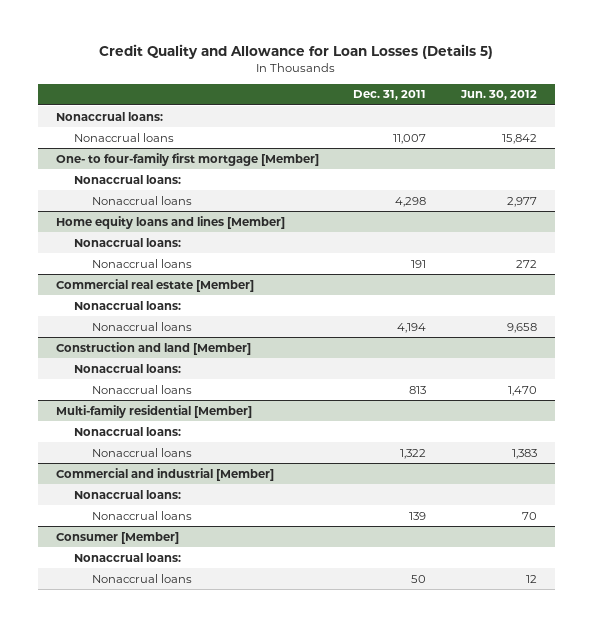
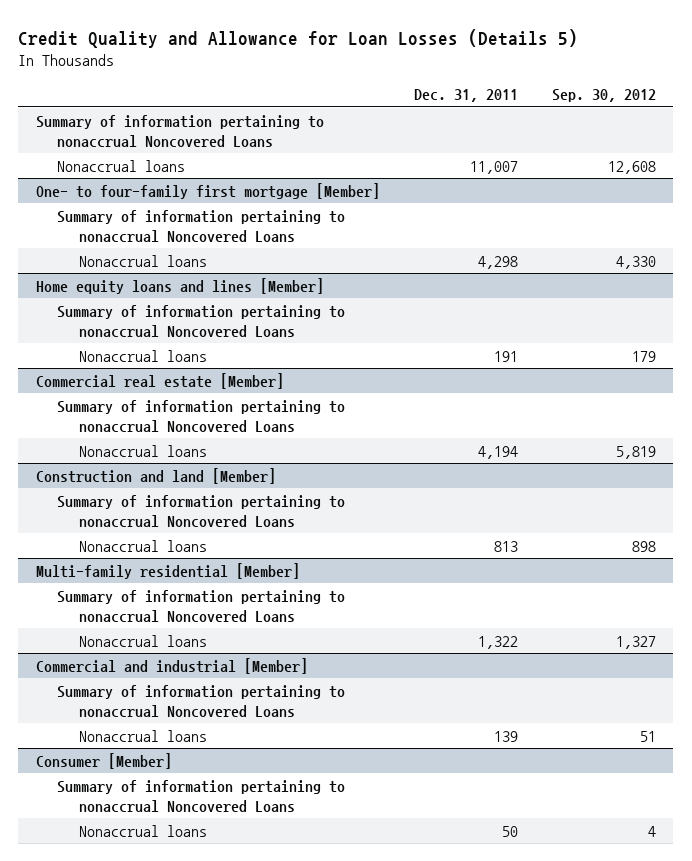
[460,90,538,101] Jun. 30, 2012 -> none
none -> [552,89,657,103] Sep. 30, 2012
[55,111,163,121] Nonaccrual loans: -> [35,114,324,148] Summary of information pertaining to nonaccrual Noncovered Loans
[73,174,181,184] Nonaccrual loans: -> [57,209,346,243] Summary of information pertaining to nonaccrual Noncovered Loans
[73,237,181,247] Nonaccrual loans: -> [57,304,346,338] Summary of information pertaining to nonaccrual Noncovered Loans
[73,300,181,310] Nonaccrual loans: -> [57,399,346,433] Summary of information pertaining to nonaccrual Noncovered Loans
[73,363,181,373] Nonaccrual loans: -> [57,494,346,528] Summary of information pertaining to nonaccrual Noncovered Loans
[73,426,181,436] Nonaccrual loans: -> [57,589,346,623] Summary of information pertaining to nonaccrual Noncovered Loans
[73,489,181,499] Nonaccrual loans: -> [57,684,346,718] Summary of information pertaining to nonaccrual Noncovered Loans
[73,552,181,562] Nonaccrual loans: -> [57,779,346,813] Summary of information pertaining to nonaccrual Noncovered Loans

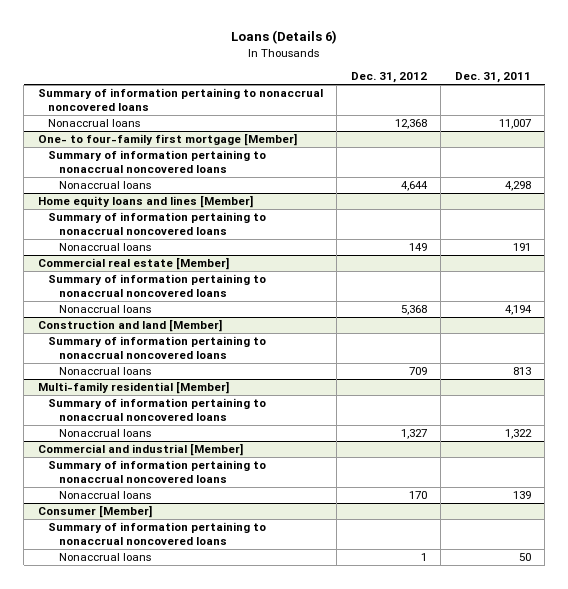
[18,28,579,48] Credit Quality and Allowance for Loan Losses (Details 5) -> [231,30,338,45] Loans (Details 6)
[552,89,657,103] Sep. 30, 2012 -> none
none -> [350,72,427,84] Dec. 31, 2012
[35,114,324,148] Summary of information pertaining to nonaccrual Noncovered Loans -> [37,88,323,111] Summary of information pertaining to nonaccrual noncovered loans
[57,209,346,243] Summary of information pertaining to nonaccrual Noncovered Loans -> [48,150,267,173] Summary of information pertaining to nonaccrual noncovered loans
[57,304,346,338] Summary of information pertaining to nonaccrual Noncovered Loans -> [48,212,267,235] Summary of information pertaining to nonaccrual noncovered loans
[57,399,346,433] Summary of information pertaining to nonaccrual Noncovered Loans -> [48,274,267,297] Summary of information pertaining to nonaccrual noncovered loans
[57,494,346,528] Summary of information pertaining to nonaccrual Noncovered Loans -> [48,336,267,359] Summary of information pertaining to nonaccrual noncovered loans
[57,589,346,623] Summary of information pertaining to nonaccrual Noncovered Loans -> [48,398,267,421] Summary of information pertaining to nonaccrual noncovered loans
[57,684,346,718] Summary of information pertaining to nonaccrual Noncovered Loans -> [48,460,267,483] Summary of information pertaining to nonaccrual noncovered loans
[57,779,346,813] Summary of information pertaining to nonaccrual Noncovered Loans -> [48,522,267,545] Summary of information pertaining to nonaccrual noncovered loans

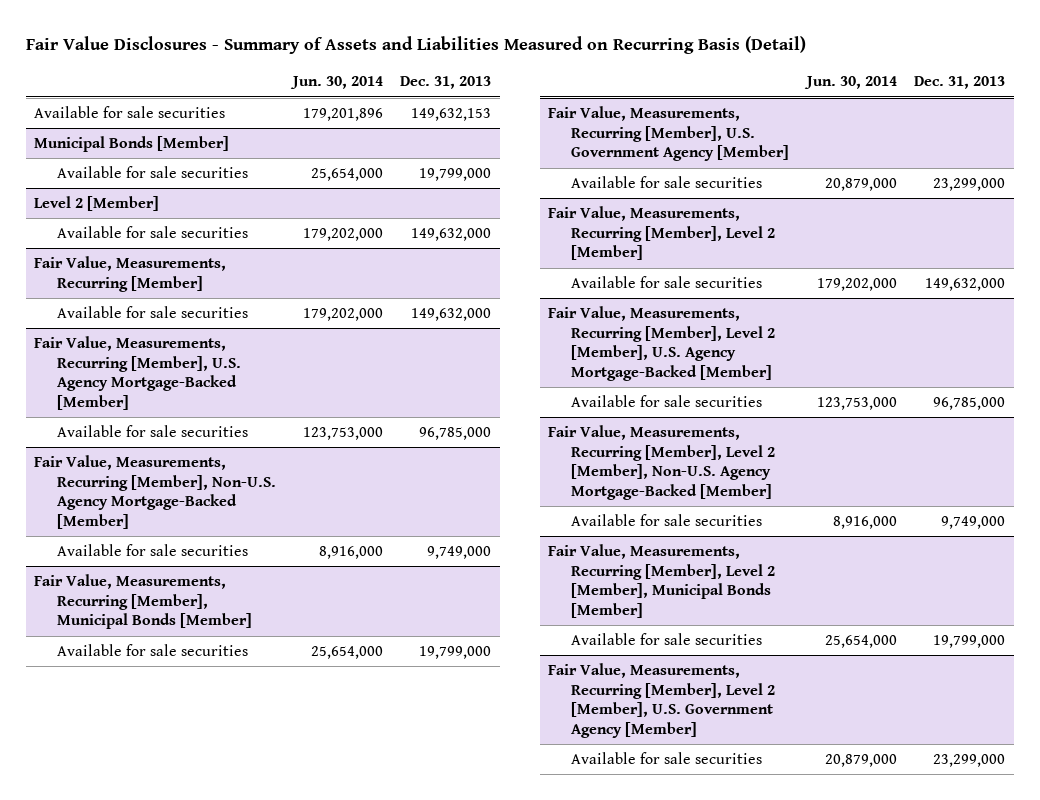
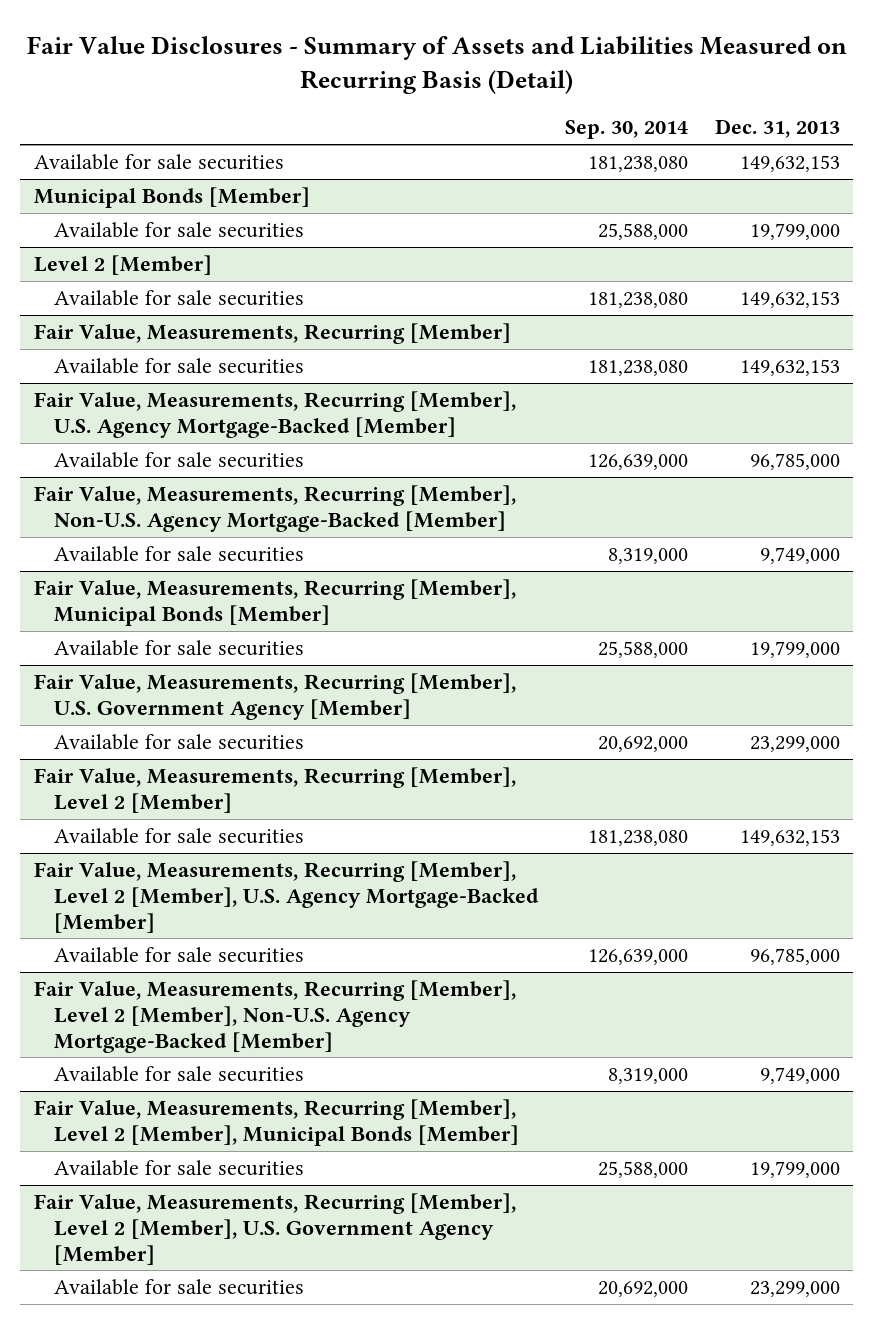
[290,76,384,90] Jun. 30, 2014 -> none
none -> [564,120,688,140] Sep. 30, 2014
[411,228,492,242] 149,632,000 -> [739,291,840,309] 149,632,153
[411,308,492,322] 149,632,000 -> [739,359,840,377] 149,632,153
[925,278,1006,292] 149,632,000 -> [739,829,840,847] 149,632,153

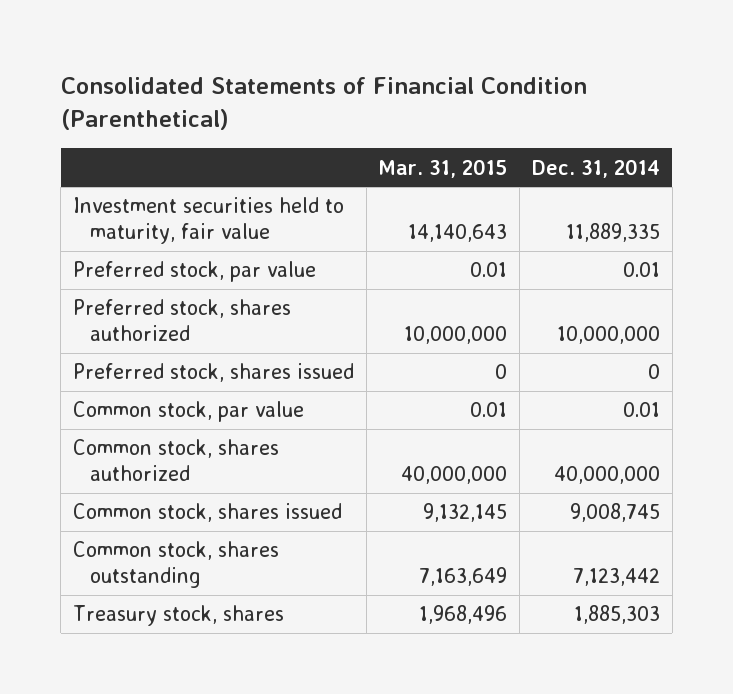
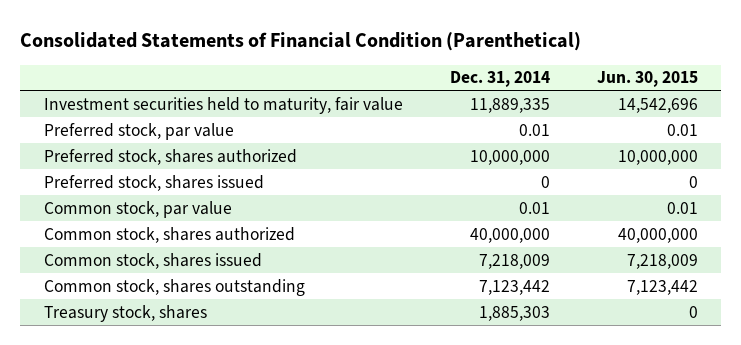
[378,158,508,178] Mar. 31, 2015 -> none
none -> [596,71,698,88] Jun. 30, 2015
[570,503,661,523] 9,008,745 -> [478,253,550,269] 7,218,009

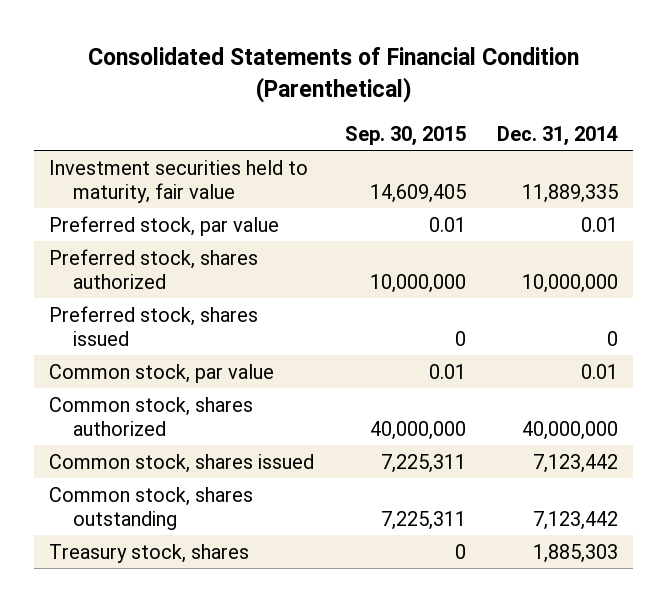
[596,71,698,88] Jun. 30, 2015 -> none
none -> [345,125,467,146] Sep. 30, 2015
[478,253,550,269] 7,218,009 -> [532,453,618,473] 7,123,442

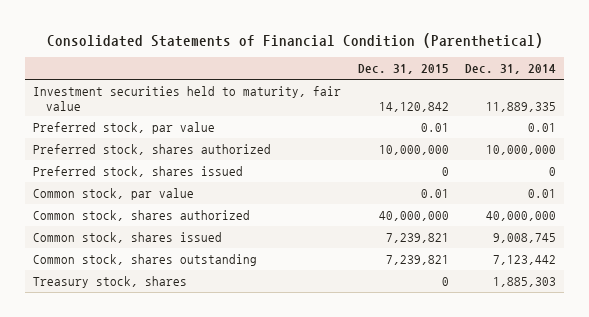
[345,125,467,146] Sep. 30, 2015 -> none
none -> [357,64,449,75] Dec. 31, 2015
[532,453,618,473] 7,123,442 -> [492,232,556,243] 9,008,745

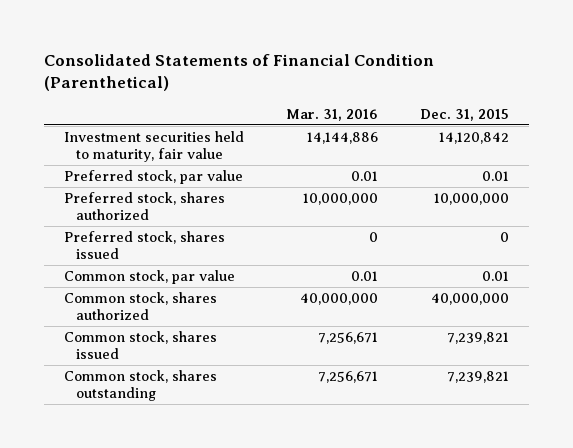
[464,64,556,75] Dec. 31, 2014 -> none
none -> [285,108,378,121] Mar. 31, 2016
[33,275,188,288] Treasury stock, shares -> none

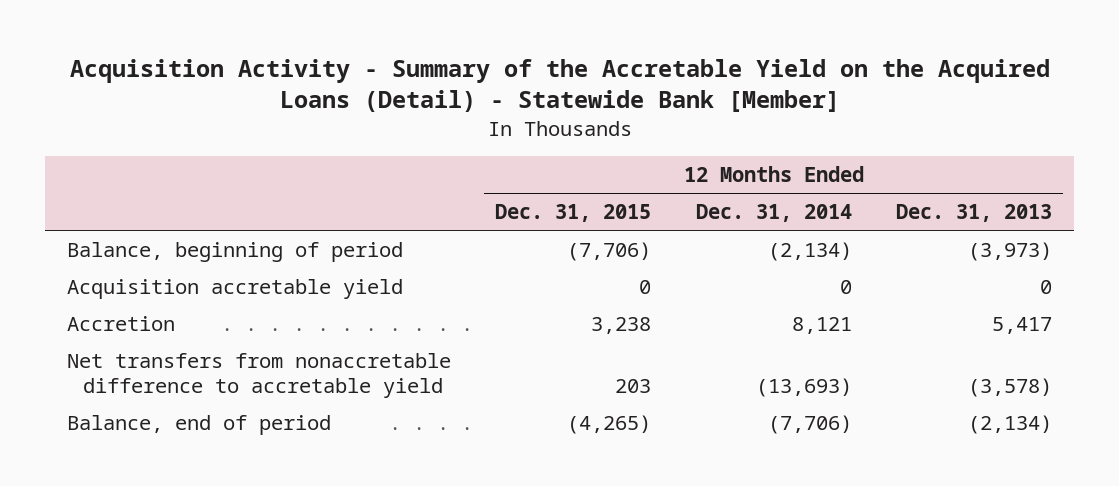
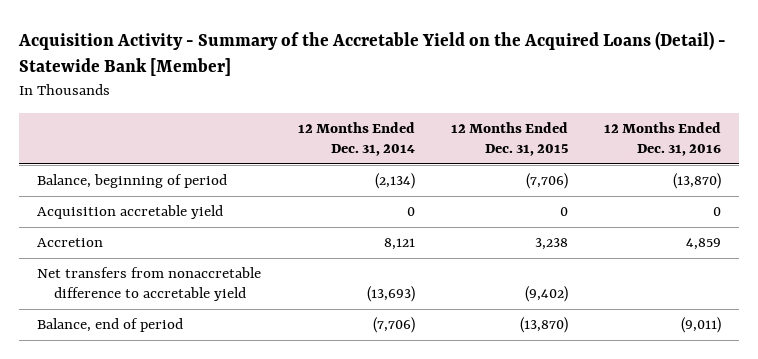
[896,204,1053,223] Dec. 31, 2013 -> none
none -> [604,121,722,157] 12 Months Ended Dec. 31, 2016
[615,378,652,393] 203 -> [524,286,568,303] (9,402)
[567,414,652,434] (4,265) -> [519,317,568,334] (13,870)

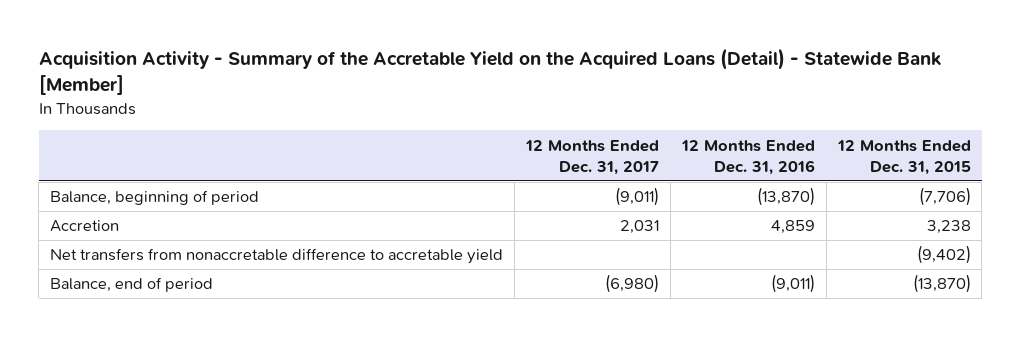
[297,121,415,157] 12 Months Ended Dec. 31, 2014 -> none
none -> [525,139,660,175] 12 Months Ended Dec. 31, 2017
[37,205,224,220] Acquisition accretable yield -> none

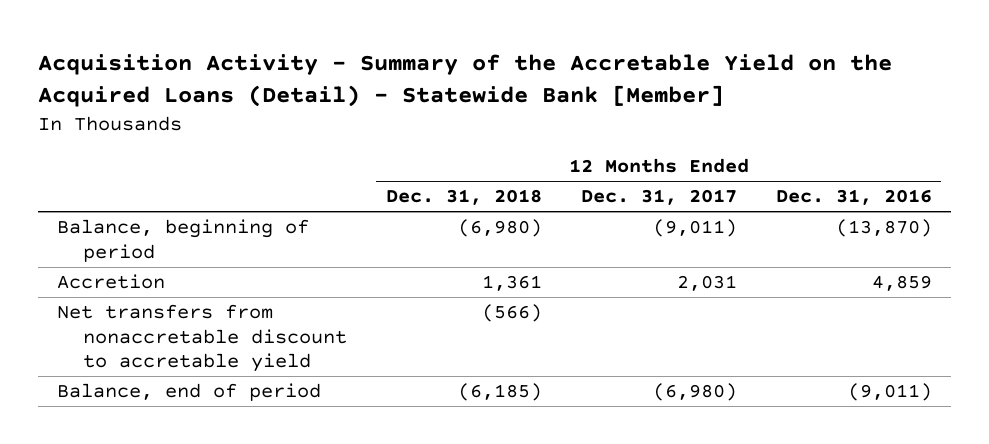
[836,139,971,175] 12 Months Ended Dec. 31, 2015 -> none
none -> [385,189,542,206] Dec. 31, 2018
[50,248,504,265] Net transfers from nonaccretable difference to accretable yield -> [57,304,347,373] Net transfers from nonaccretable discount to accretable yield

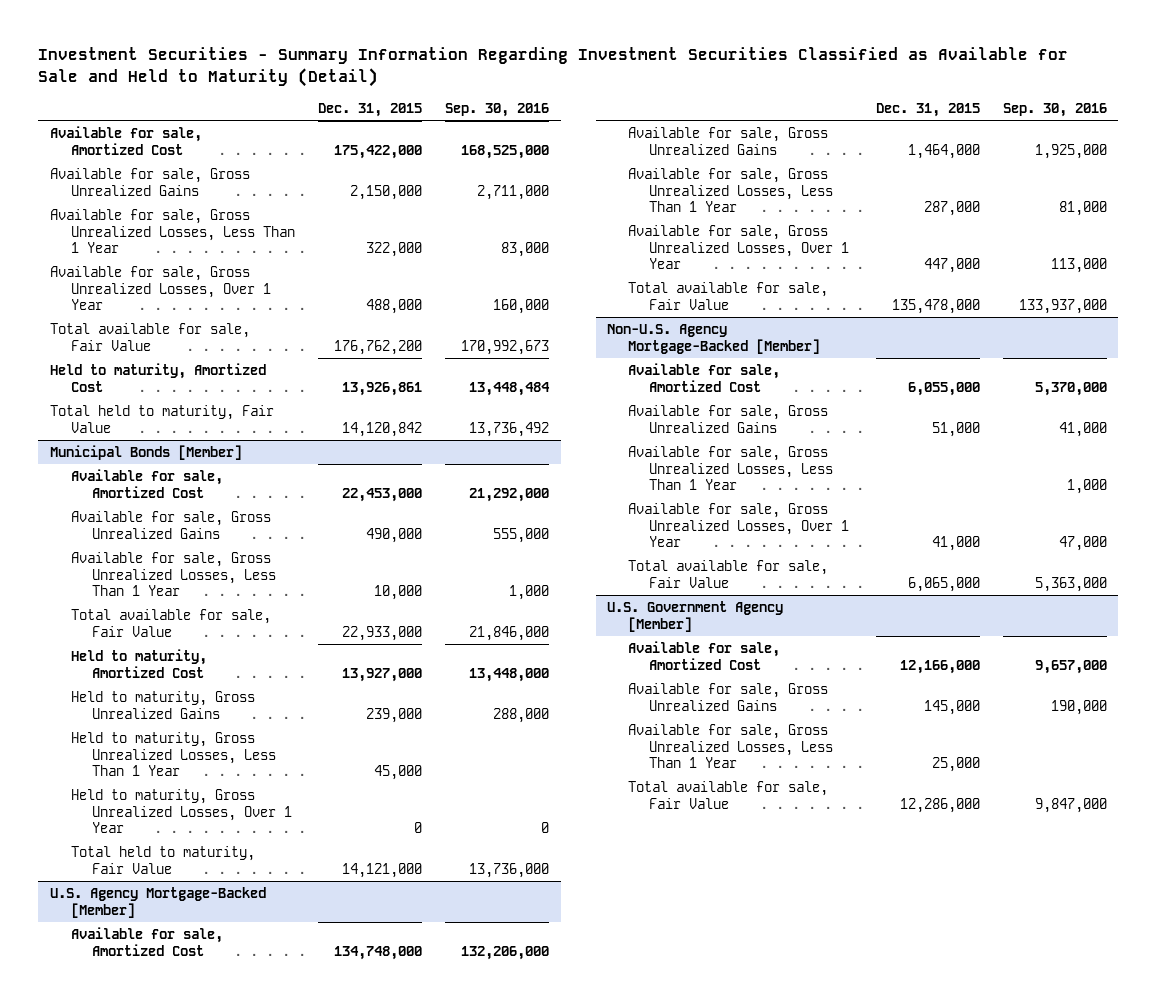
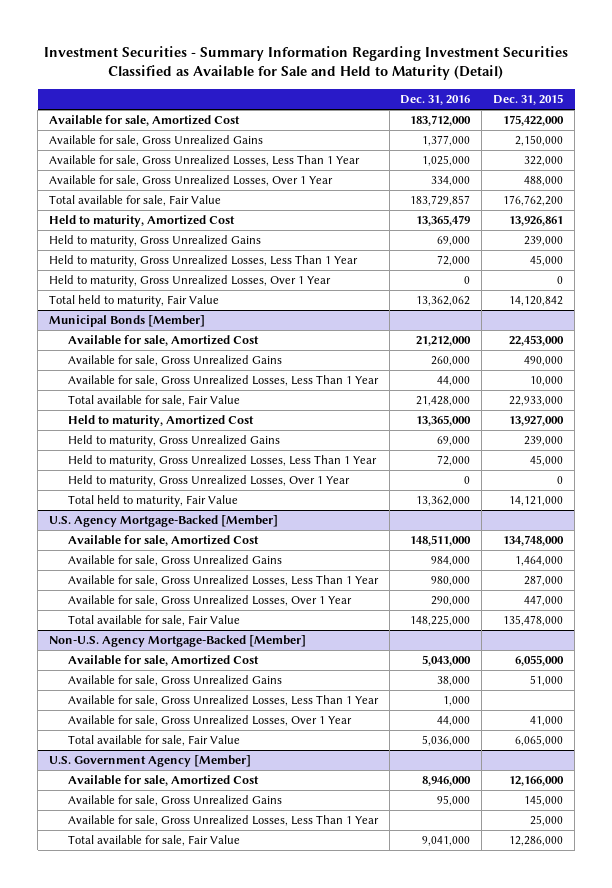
[445,103,550,118] Sep. 30, 2016 -> none
none -> [400,95,471,106] Dec. 31, 2016
none -> [49,235,262,248] Held to maturity, Gross Unrealized Gains
none -> [49,255,359,268] Held to maturity, Gross Unrealized Losses, Less Than 1 Year
none -> [49,275,332,288] Held to maturity, Gross Unrealized Losses, Over 1 Year

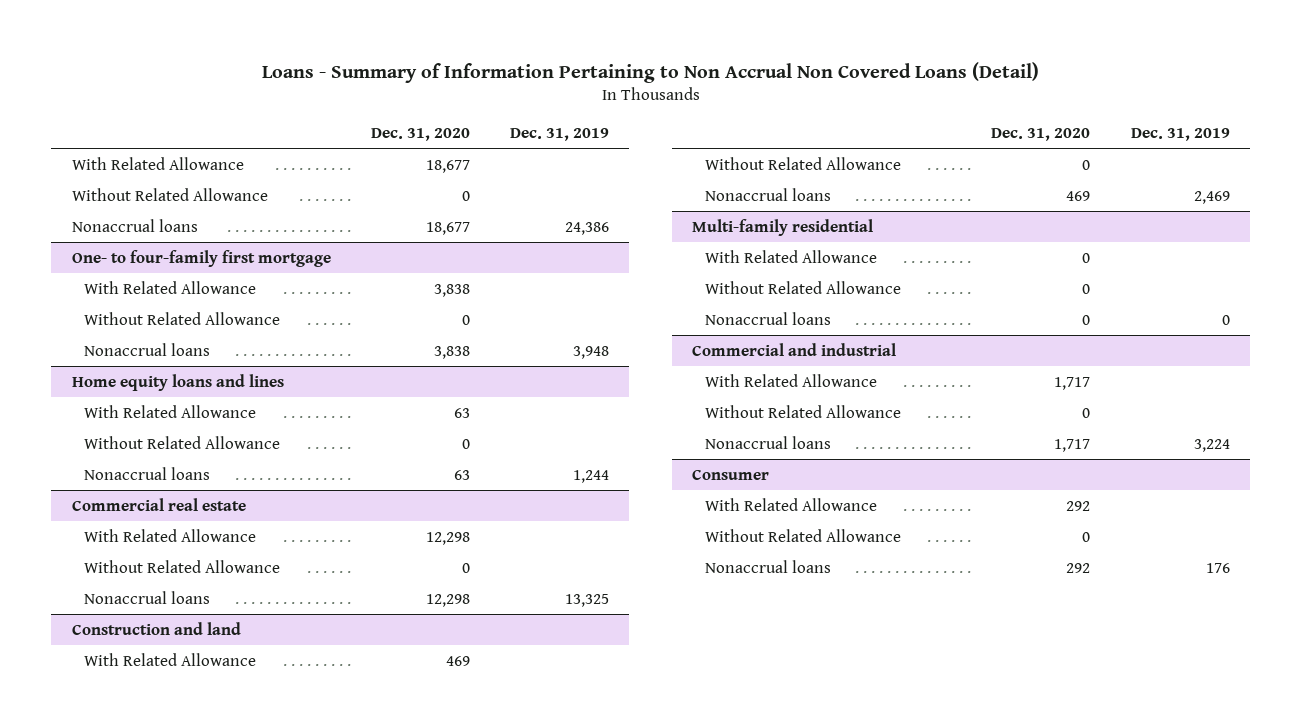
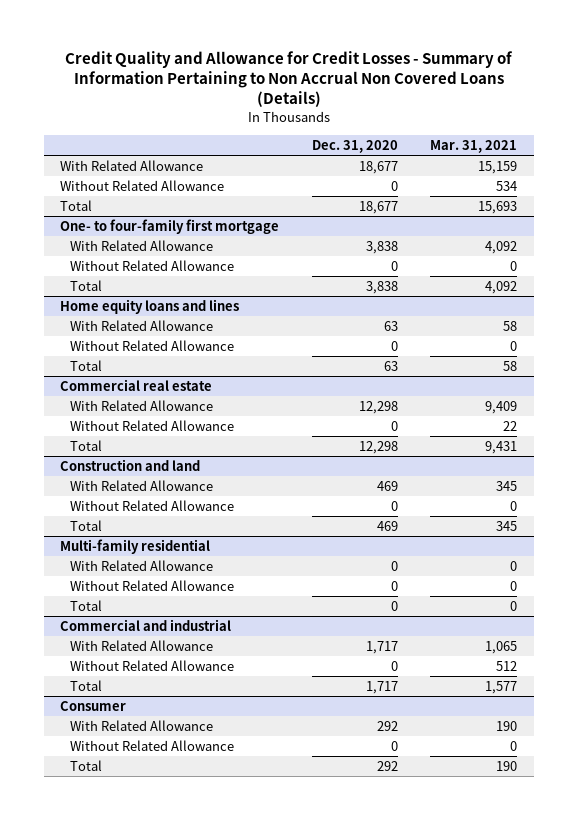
[261,61,1039,83] Loans - Summary of Information Pertaining to Non Accrual Non Covered Loans (Detail) -> [64,51,513,108] Credit Quality and Allowance for Credit Losses - Summary of Information Pertaining to Non Accrual Non Covered Loans (Details)
[510,128,610,142] Dec. 31, 2019 -> none
none -> [430,139,518,153] Mar. 31, 2021
[71,218,198,232] Nonaccrual loans -> [60,199,93,211] Total
[84,342,211,356] Nonaccrual loans -> [70,279,103,291] Total
[84,466,211,480] Nonaccrual loans -> [70,359,103,371] Total
[84,590,211,604] Nonaccrual loans -> [70,439,103,451] Total
[704,187,831,201] Nonaccrual loans -> [70,519,103,531] Total
[704,311,831,325] Nonaccrual loans -> [70,599,103,611] Total
[704,435,831,449] Nonaccrual loans -> [70,679,103,691] Total
[704,559,831,573] Nonaccrual loans -> [70,759,103,771] Total

